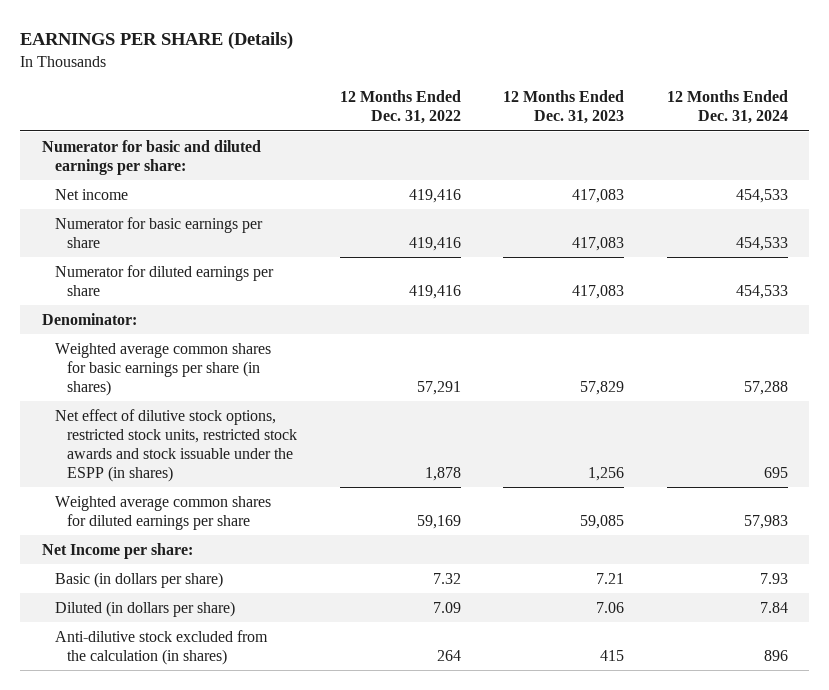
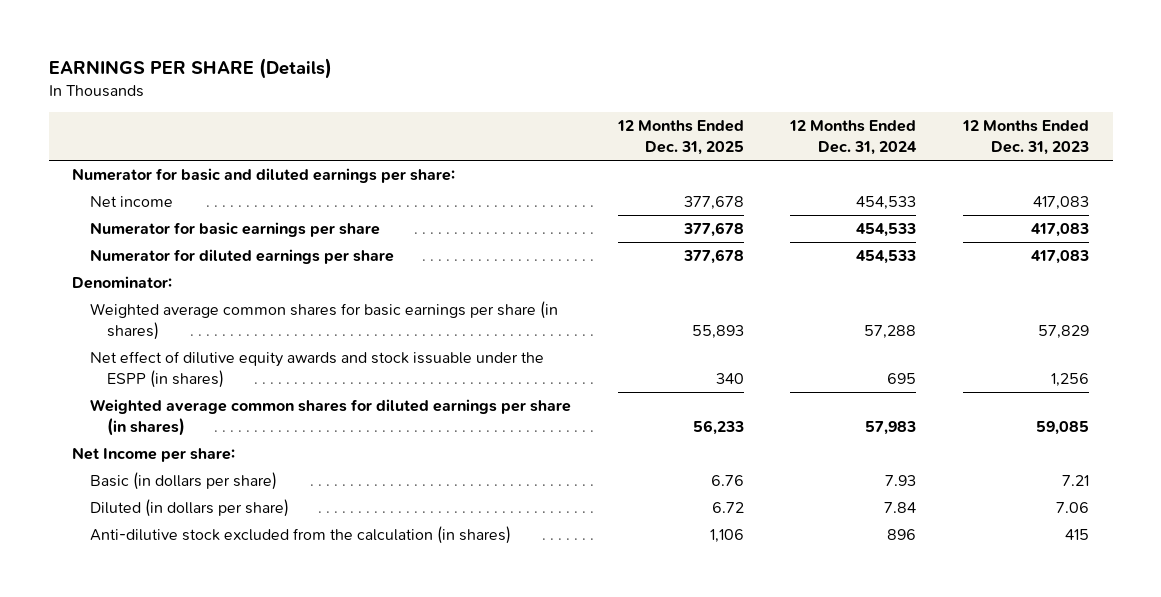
[339,90,461,125] 12 Months Ended Dec. 31, 2022 -> none
none -> [616,120,744,155] 12 Months Ended Dec. 31, 2025
[54,408,298,482] Net effect of dilutive stock options, restricted stock units, restricted stock awards and stock issuable under the ESPP (in shares) -> [89,351,544,388] Net effect of dilutive equity awards and stock issuable under the ESPP (in shares)
[54,495,271,530] Weighted average common shares for diluted earnings per share -> [89,399,571,436] Weighted average common shares for diluted earnings per share (in shares)

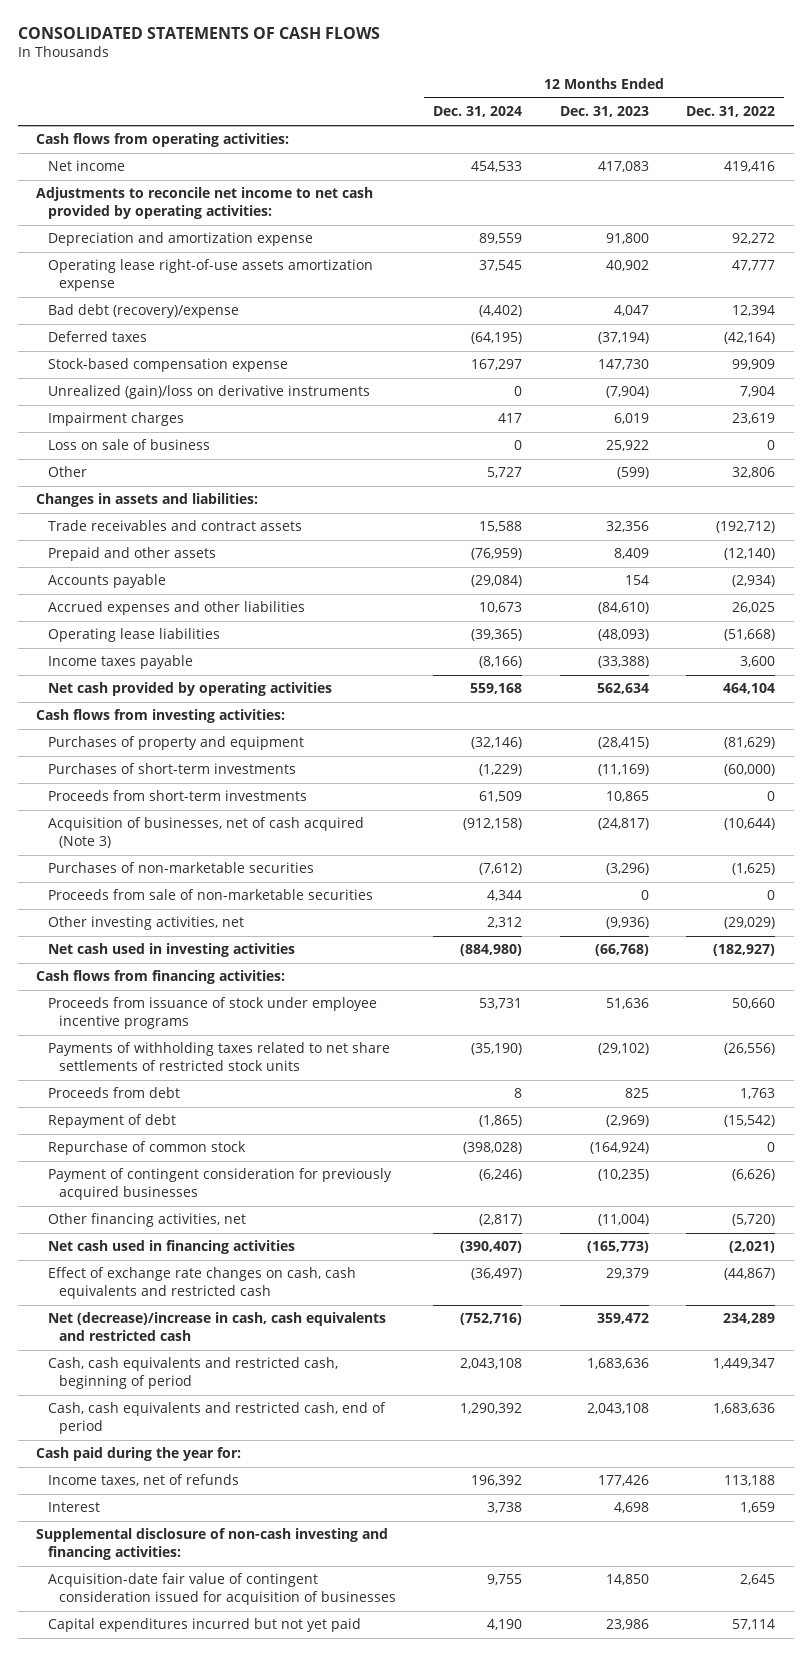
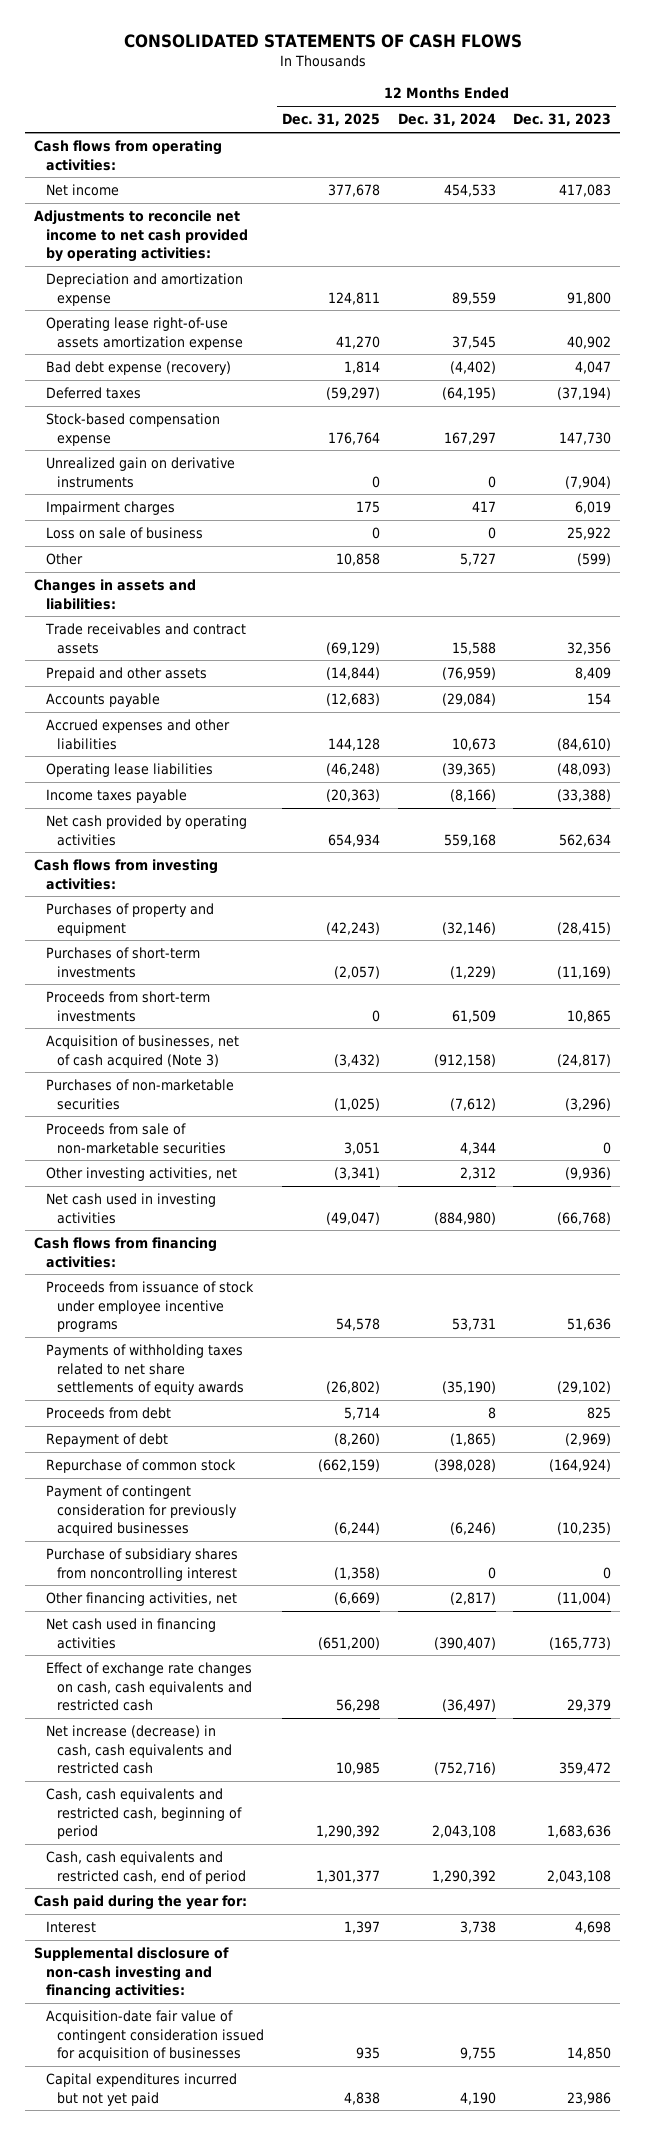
[685,106,775,118] Dec. 31, 2022 -> none
none -> [281,113,380,127] Dec. 31, 2025
[47,304,239,319] Bad debt (recovery)/expense -> [45,361,231,376] Bad debt expense (recovery)
[47,385,370,400] Unrealized (gain)/loss on derivative instruments -> [45,457,235,488] Unrealized gain on derivative instruments
[47,1042,390,1071] Payments of withholding taxes related to net share settlements of restricted stock units -> [45,1344,245,1395] Payments of withholding taxes related to net share settlements of equity awards
none -> [45,1548,238,1581] Purchase of subsidiary shares from noncontrolling interest
[47,1312,386,1341] Net (decrease)/increase in cash, cash equivalents and restricted cash -> [45,1725,233,1774] Net increase (decrease) in cash, cash equivalents and restricted cash
[47,1474,239,1487] Income taxes, net of refunds -> none

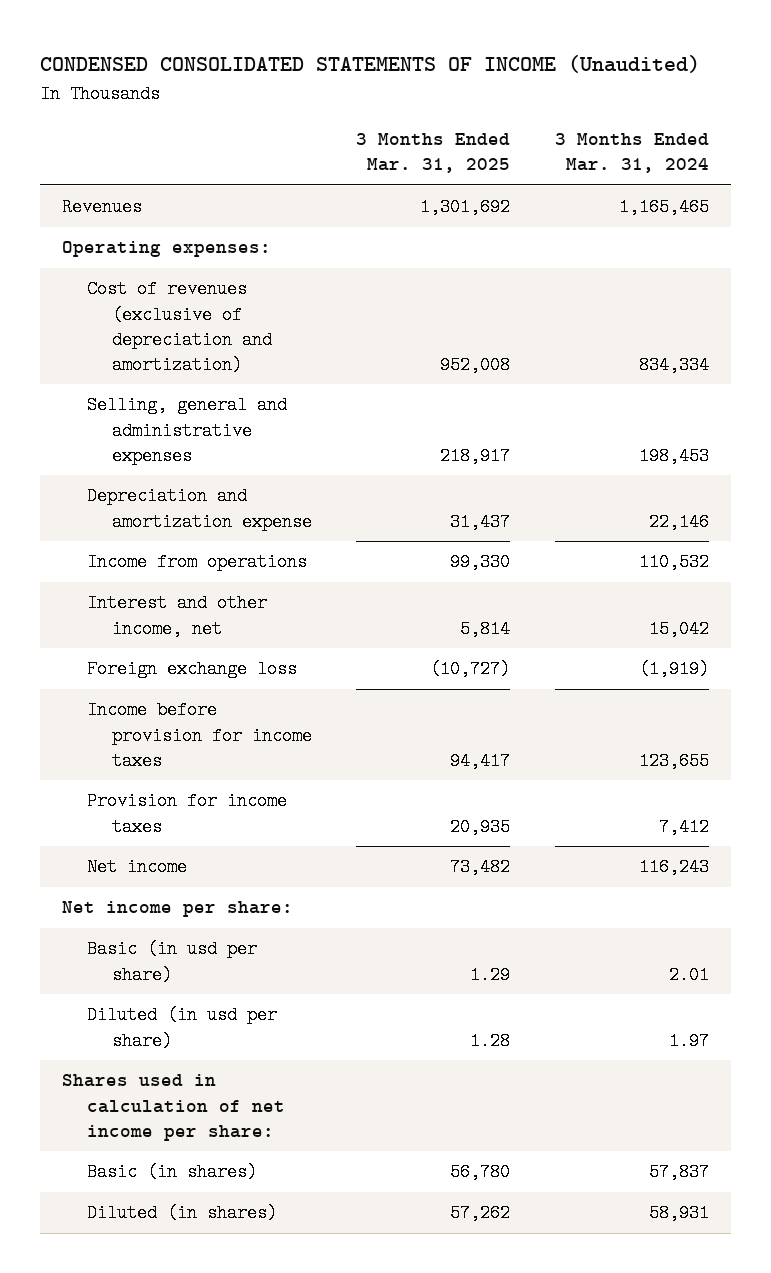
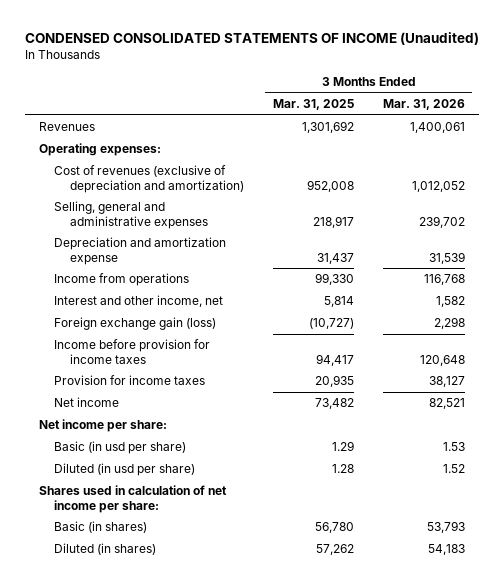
[554,133,709,174] 3 Months Ended Mar. 31, 2024 -> none
none -> [382,98,465,110] Mar. 31, 2026
[87,660,298,679] Foreign exchange loss -> [54,317,217,331] Foreign exchange gain (loss)

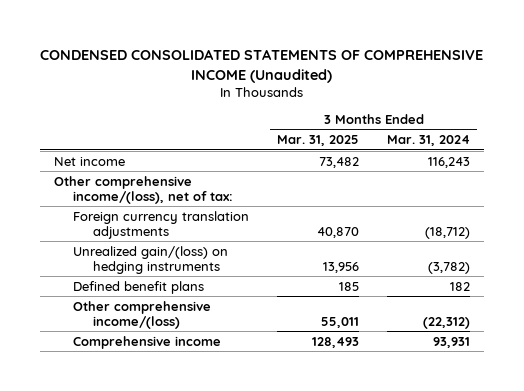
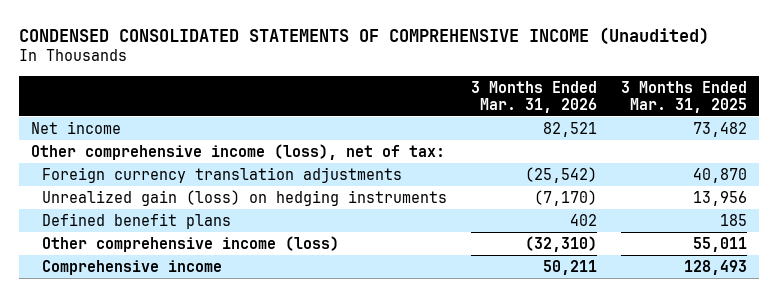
[387,135,471,147] Mar. 31, 2024 -> none
none -> [470,80,597,113] 3 Months Ended Mar. 31, 2026
[53,175,234,204] Other comprehensive income/(loss), net of tax: -> [30,143,445,160] Other comprehensive income (loss), net of tax:
[73,245,229,274] Unrealized gain/(loss) on hedging instruments -> [41,189,447,206] Unrealized gain (loss) on hedging instruments
[73,300,212,329] Other comprehensive income/(loss) -> [41,235,339,252] Other comprehensive income (loss)

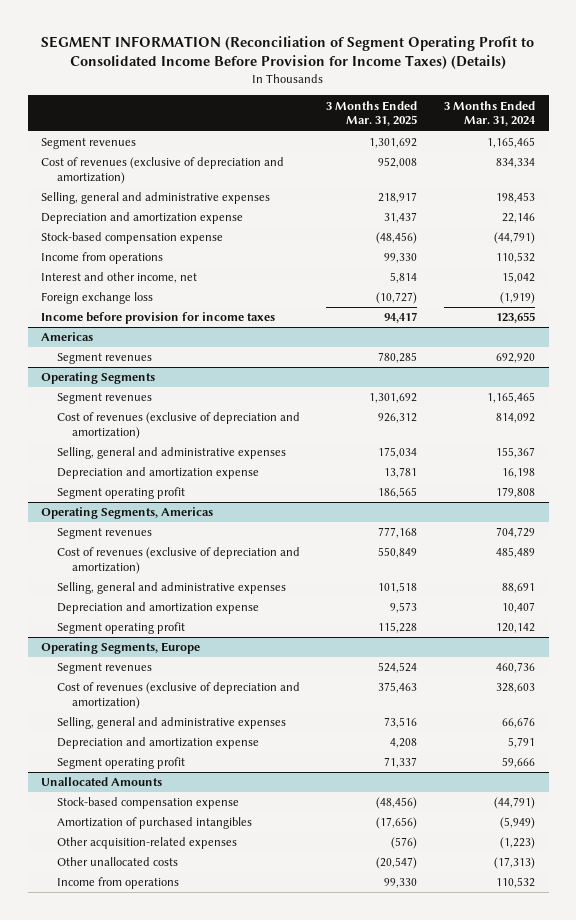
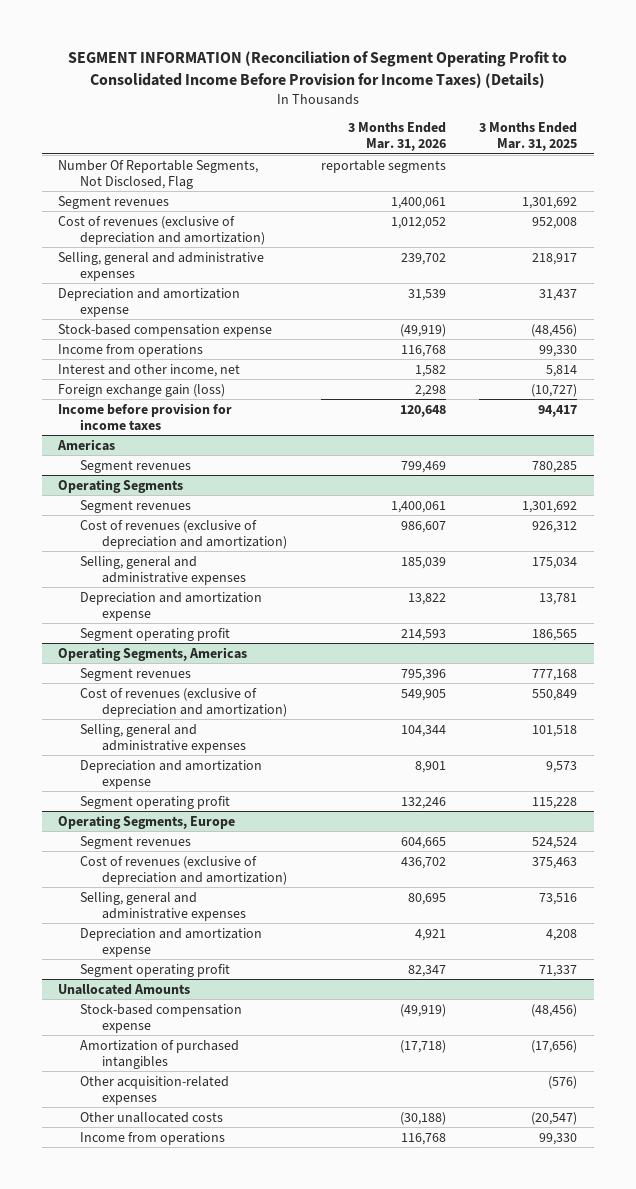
[444,100,537,127] 3 Months Ended Mar. 31, 2024 -> none
none -> [347,122,446,152] 3 Months Ended Mar. 31, 2026
none -> [58,159,259,189] Number Of Reportable Segments, Not Disclosed, Flag
[41,292,154,305] Foreign exchange loss -> [58,383,226,397] Foreign exchange gain (loss)

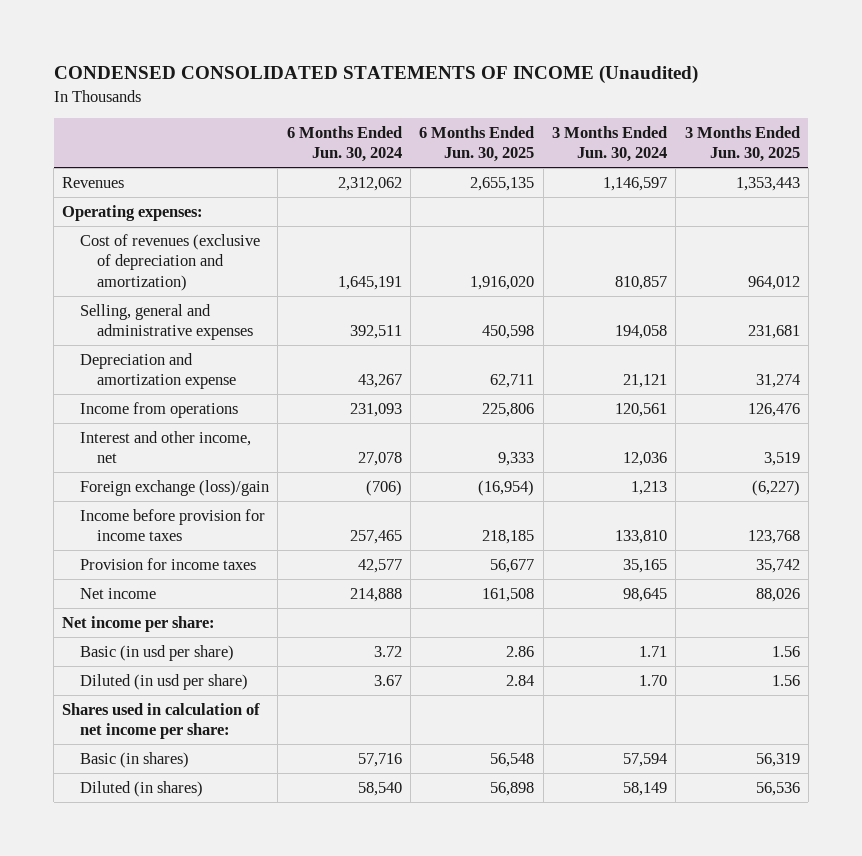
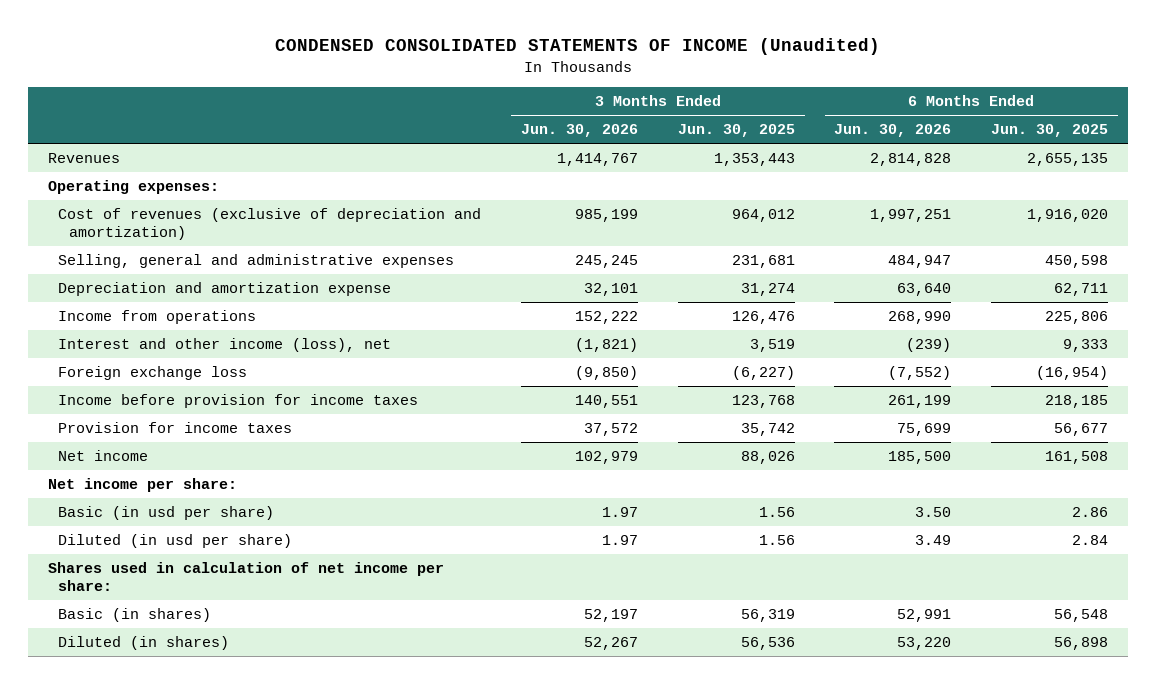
[286,125,402,163] 6 Months Ended Jun. 30, 2024 -> none
[551,125,667,163] 3 Months Ended Jun. 30, 2024 -> none
none -> [521,124,639,138] Jun. 30, 2026
none -> [834,124,952,138] Jun. 30, 2026
[79,430,251,464] Interest and other income, net -> [58,338,392,353] Interest and other income (loss), net
[79,479,269,496] Foreign exchange (loss)/gain -> [58,366,248,381] Foreign exchange loss

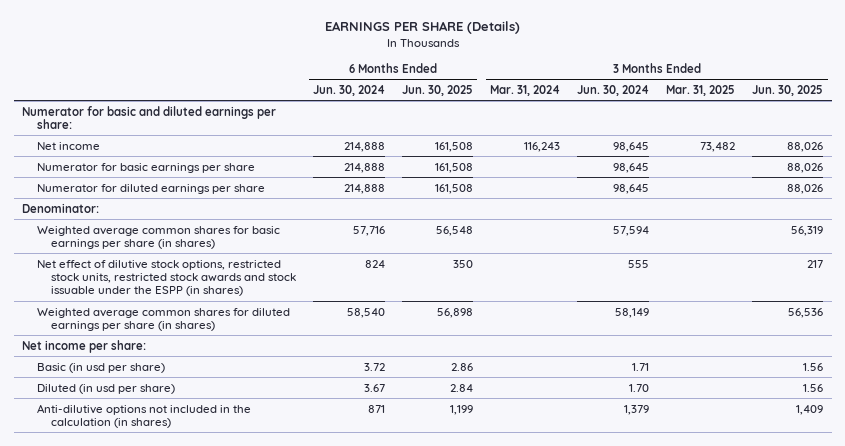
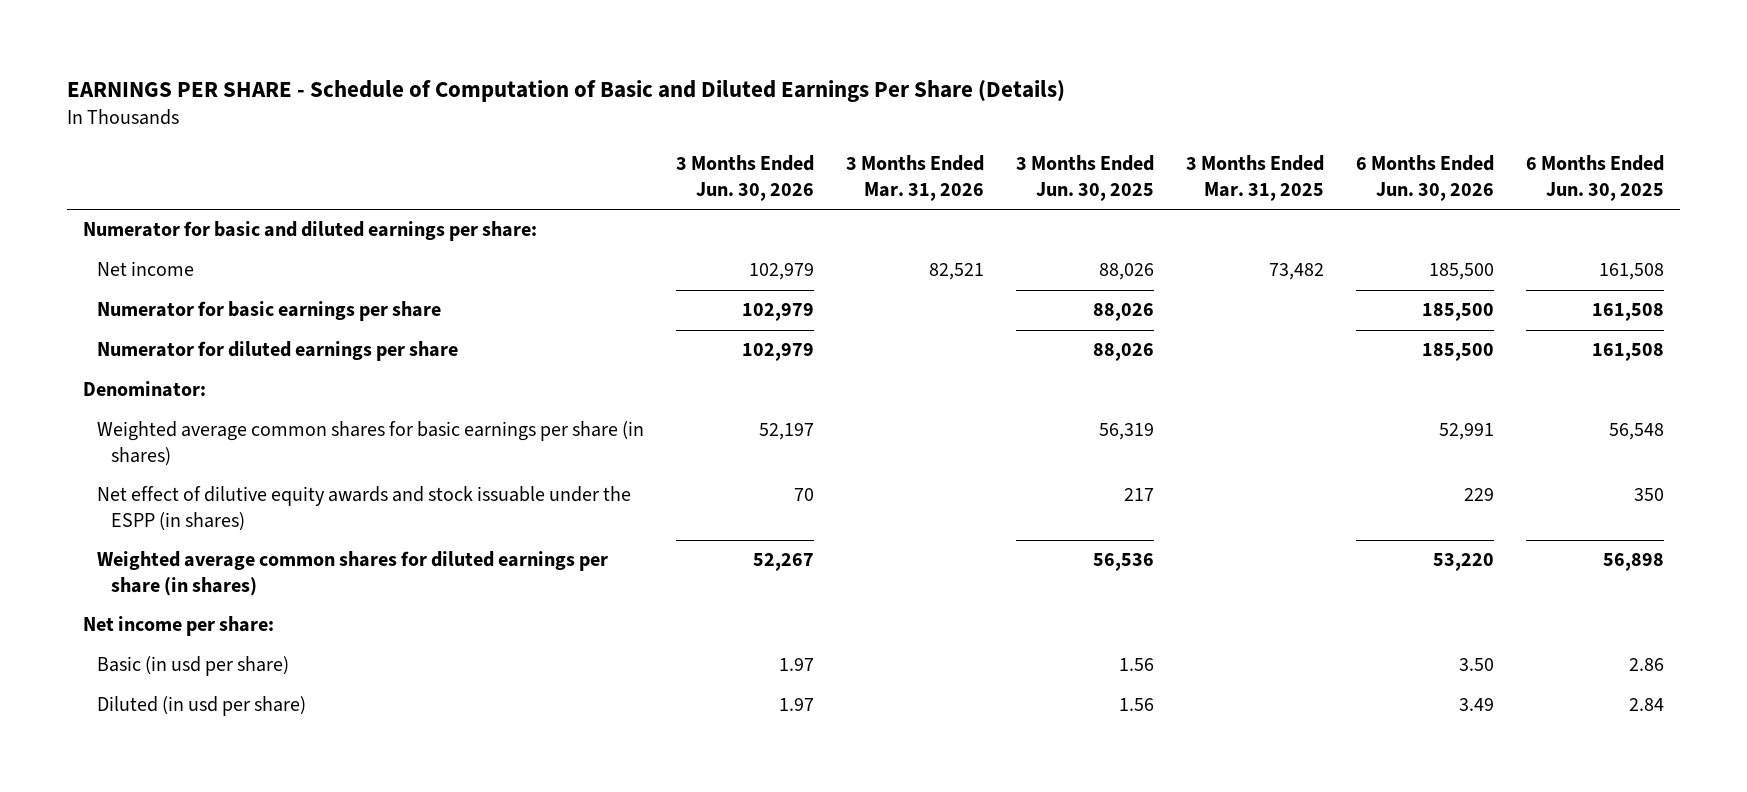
[324,21,520,35] EARNINGS PER SHARE (Details) -> [66,80,1065,103] EARNINGS PER SHARE - Schedule of Computation of Basic and Diluted Earnings Per Share (Details)
[313,84,386,96] Jun. 30, 2024 -> none
[490,84,561,96] Mar. 31, 2024 -> none
[577,84,650,96] Jun. 30, 2024 -> none
none -> [675,155,814,201] 3 Months Ended Jun. 30, 2026
none -> [845,155,984,201] 3 Months Ended Mar. 31, 2026
none -> [1356,155,1495,201] 6 Months Ended Jun. 30, 2026
[36,259,297,297] Net effect of dilutive stock options, restricted stock units, restricted stock awards and stock issuable under the ESPP (in shares) -> [96,486,631,531] Net effect of dilutive equity awards and stock issuable under the ESPP (in shares)
[36,403,251,428] Anti-dilutive options not included in the calculation (in shares) -> none

